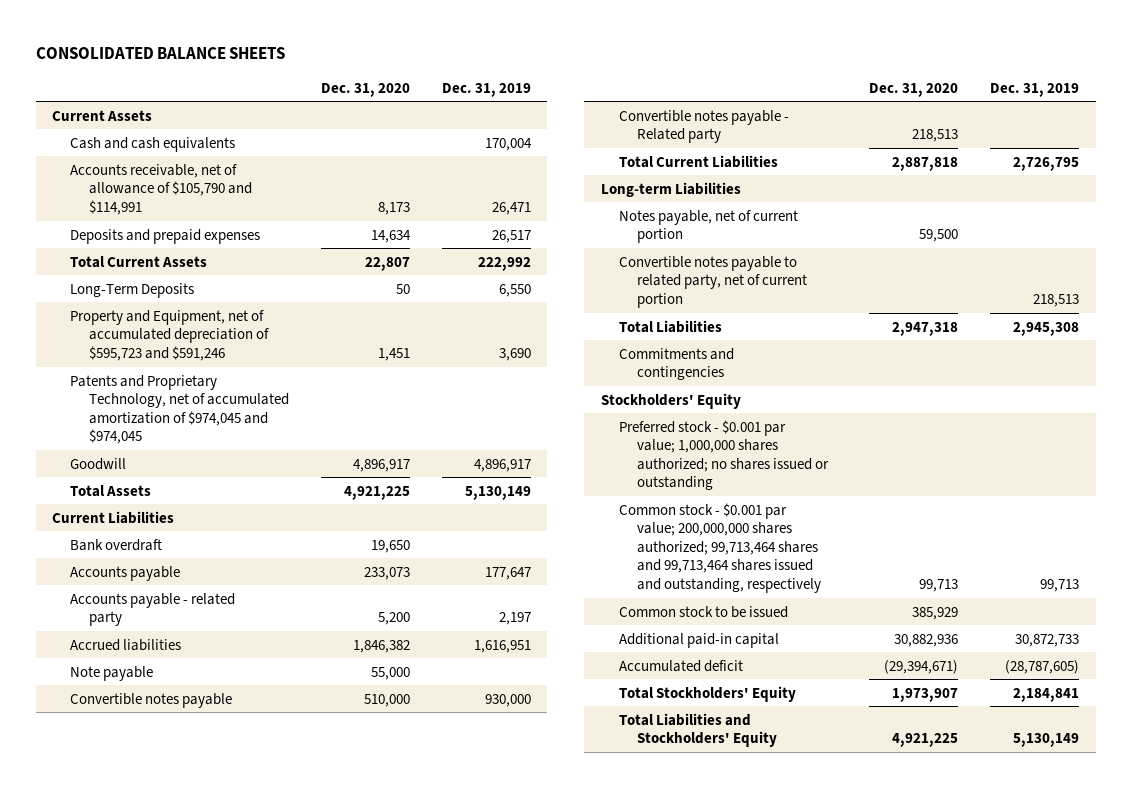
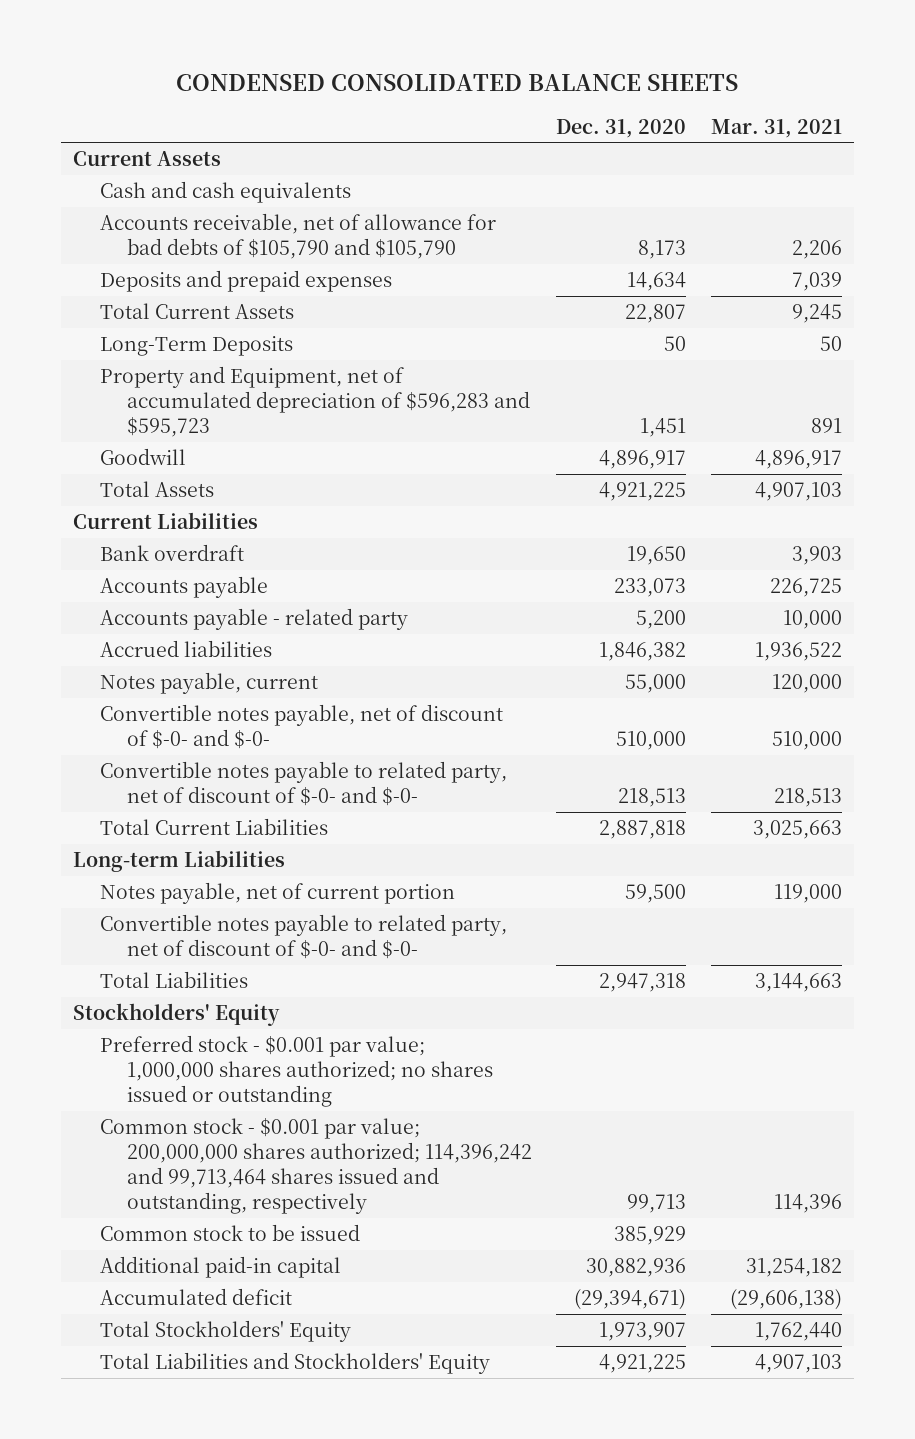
[35,47,285,60] CONSOLIDATED BALANCE SHEETS -> [176,73,739,91] CONDENSED CONSOLIDATED BALANCE SHEETS
[441,82,531,97] Dec. 31, 2019 -> none
none -> [711,118,843,138] Mar. 31, 2021
[70,163,252,215] Accounts receivable, net of allowance of $105,790 and $114,991 -> [99,213,496,260] Accounts receivable, net of allowance for bad debts of $105,790 and $105,790
[70,374,289,445] Patents and Proprietary Technology, net of accumulated amortization of $974,045 and $974,045 -> none
[70,309,269,361] Property and Equipment, net of accumulated depreciation of $595,723 and $591,246 -> [99,366,530,438] Property and Equipment, net of accumulated depreciation of $596,283 and $595,723
[70,665,154,681] Note payable -> [99,672,318,695] Notes payable, current
[70,692,233,708] Convertible notes payable -> [99,704,503,750] Convertible notes payable, net of discount of $-0- and $-0-
[618,109,789,144] Convertible notes payable - Related party -> [99,761,507,807] Convertible notes payable to related party, net of discount of $-0- and $-0-
[618,255,808,308] Convertible notes payable to related party, net of current portion -> [99,914,507,960] Convertible notes payable to related party, net of discount of $-0- and $-0-
[618,347,734,381] Commitments and contingencies -> none
[618,502,822,594] Common stock - $0.001 par value; 200,000,000 shares authorized; 99,713,464 shares and 99,713,464 shares issued and outstanding, respectively -> [99,1118,532,1215] Common stock - $0.001 par value; 200,000,000 shares authorized; 114,396,242 and 99,713,464 shares issued and outstanding, respectively

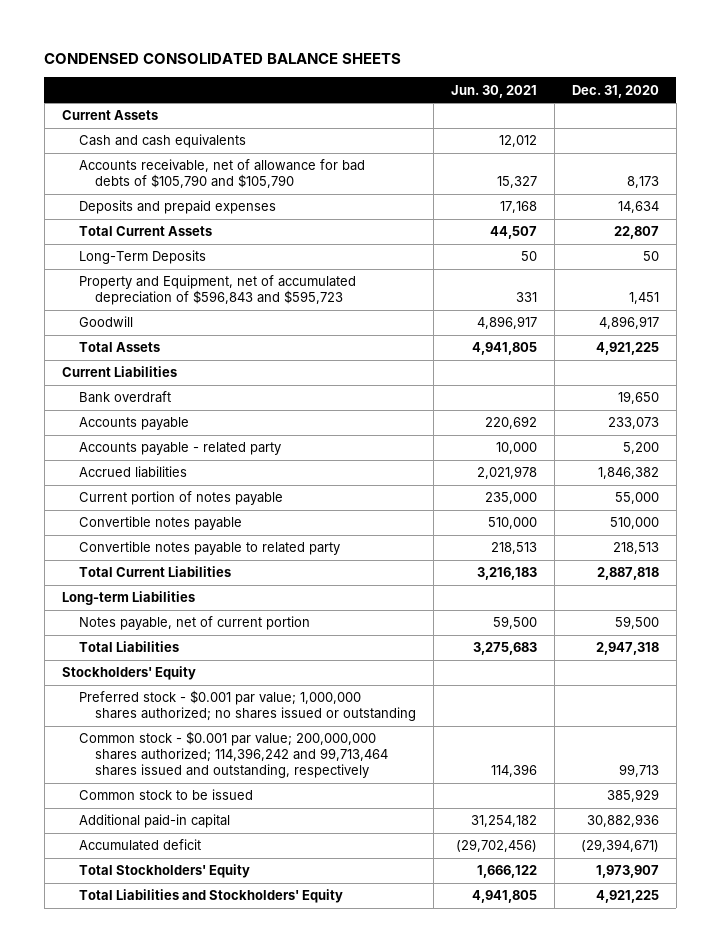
[711,118,843,138] Mar. 31, 2021 -> none
none -> [451,84,538,98] Jun. 30, 2021
[99,366,530,438] Property and Equipment, net of accumulated depreciation of $596,283 and $595,723 -> [78,275,356,306] Property and Equipment, net of accumulated depreciation of $596,843 and $595,723
[99,672,318,695] Notes payable, current -> [78,491,283,506] Current portion of notes payable
[99,704,503,750] Convertible notes payable, net of discount of $-0- and $-0- -> [78,516,242,531] Convertible notes payable
[99,761,507,807] Convertible notes payable to related party, net of discount of $-0- and $-0- -> [78,541,340,556] Convertible notes payable to related party
[99,914,507,960] Convertible notes payable to related party, net of discount of $-0- and $-0- -> none

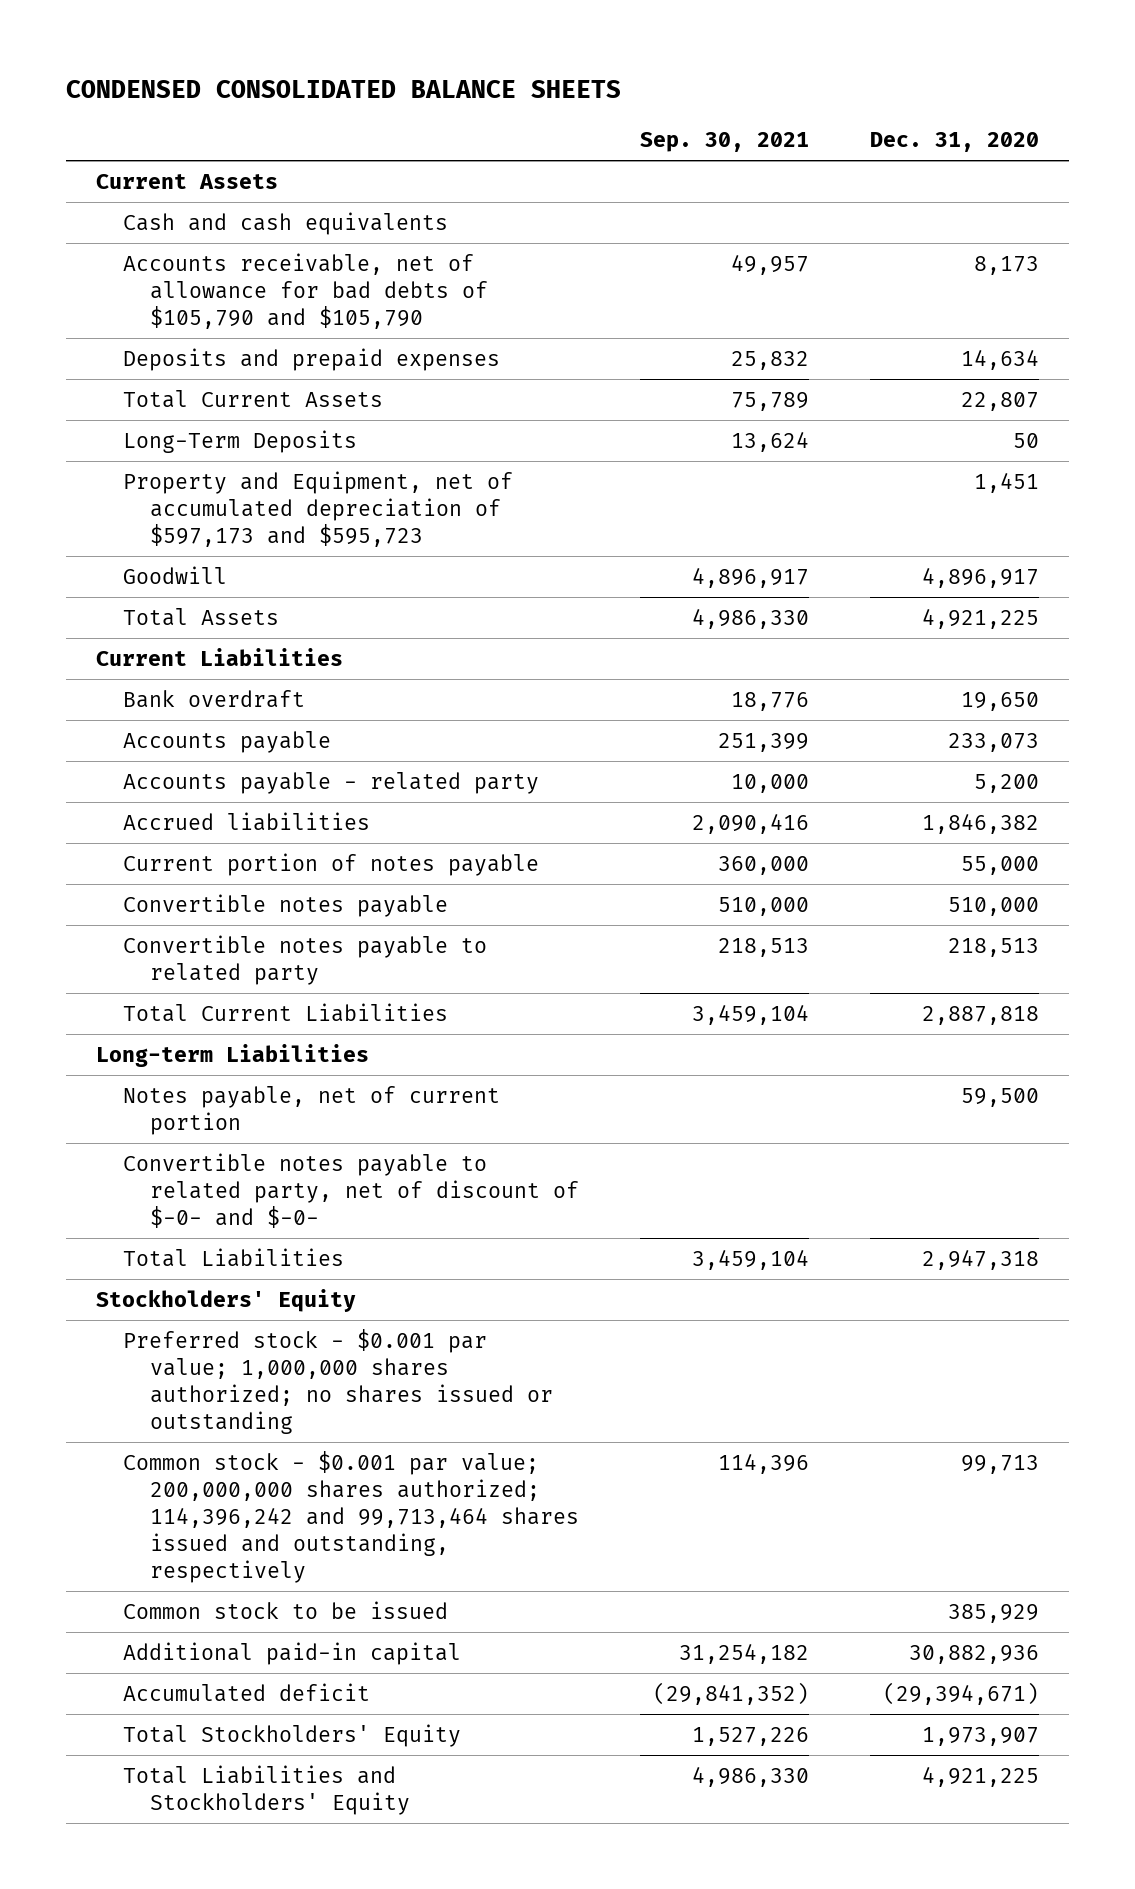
[451,84,538,98] Jun. 30, 2021 -> none
none -> [639,132,809,153] Sep. 30, 2021
[78,275,356,306] Property and Equipment, net of accumulated depreciation of $596,843 and $595,723 -> [123,471,514,547] Property and Equipment, net of accumulated depreciation of $597,173 and $595,723
none -> [123,1153,579,1228] Convertible notes payable to related party, net of discount of $-0- and $-0-

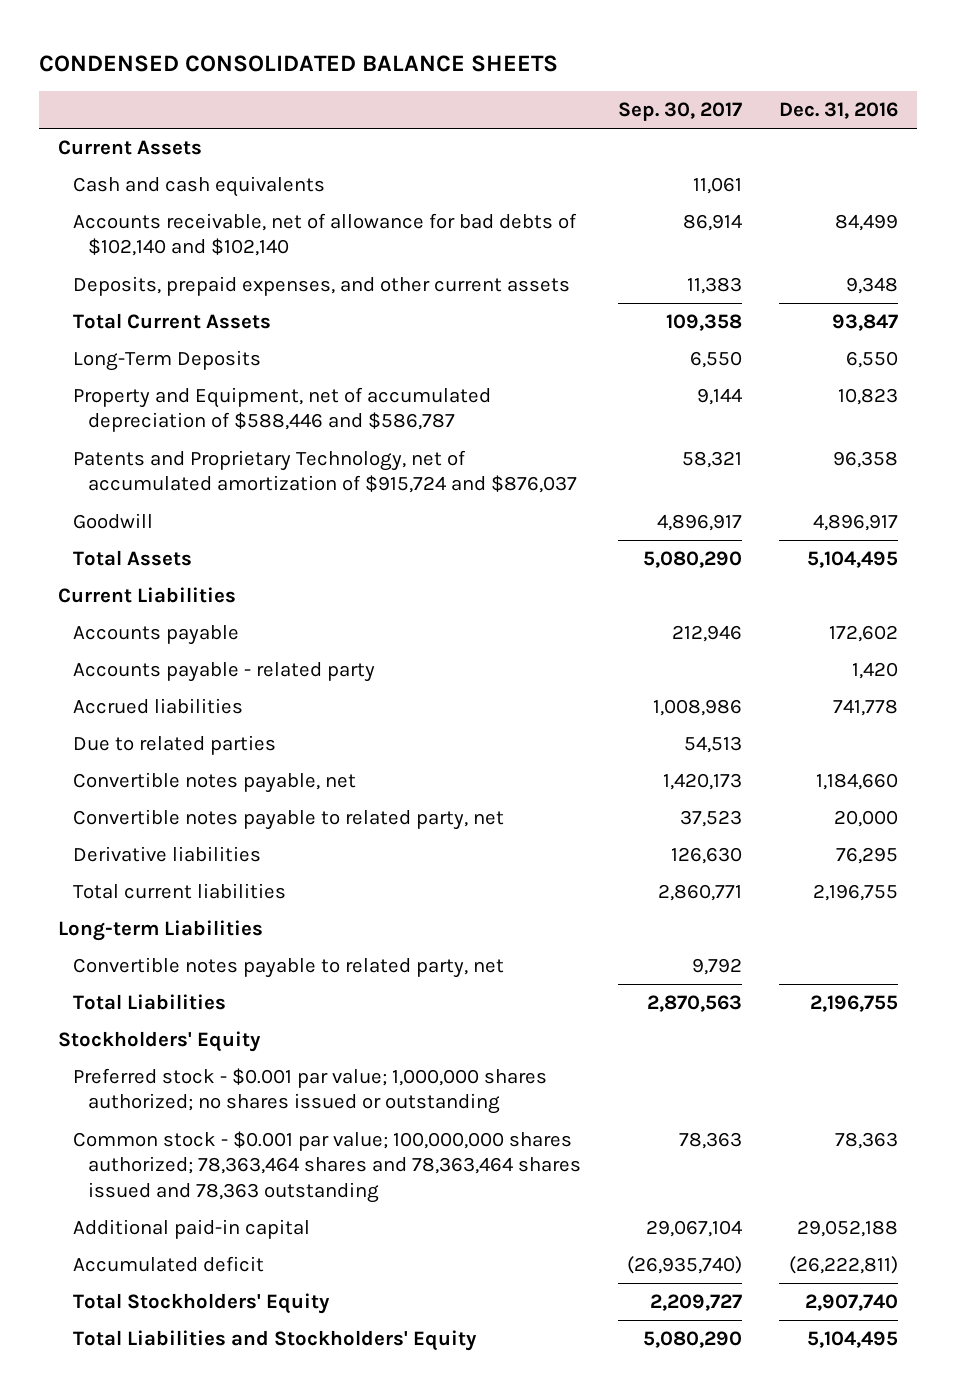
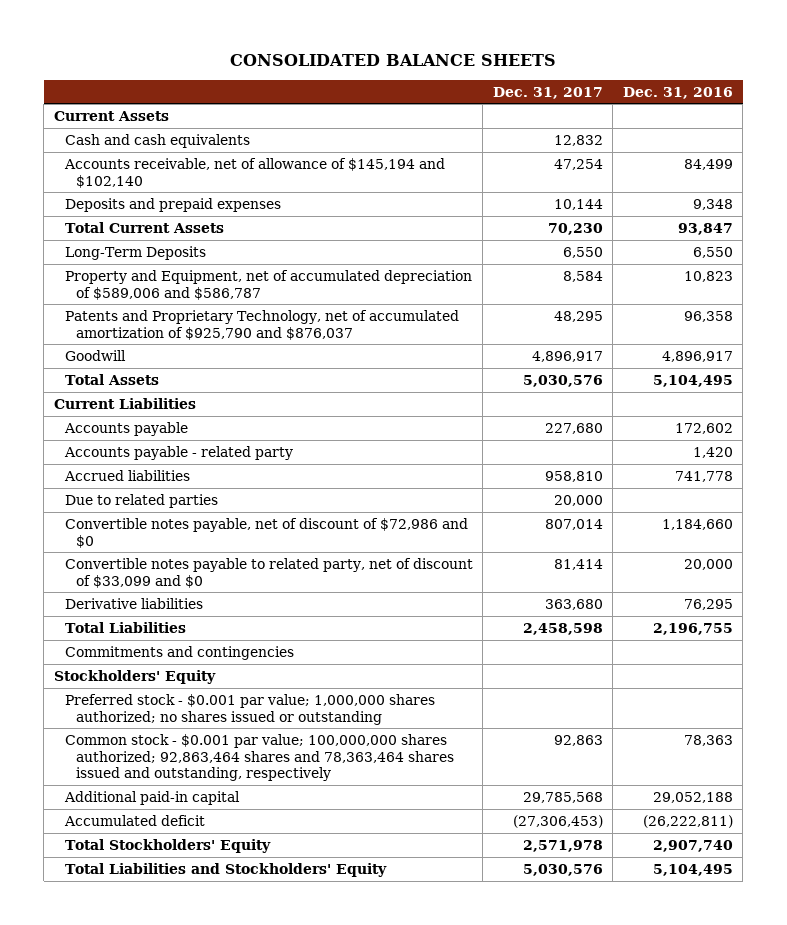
[39,54,559,72] CONDENSED CONSOLIDATED BALANCE SHEETS -> [230,53,557,66] CONSOLIDATED BALANCE SHEETS
[618,102,743,122] Sep. 30, 2017 -> none
none -> [492,86,603,99] Dec. 31, 2017
[72,212,577,257] Accounts receivable, net of allowance for bad debts of $102,140 and $102,140 -> [64,157,446,188] Accounts receivable, net of allowance of $145,194 and $102,140
[72,275,570,296] Deposits, prepaid expenses, and other current assets -> [65,197,282,212] Deposits and prepaid expenses
[72,386,491,433] Property and Equipment, net of accumulated depreciation of $588,446 and $586,787 -> [65,269,473,300] Property and Equipment, net of accumulated depreciation of $589,006 and $586,787
[72,449,578,494] Patents and Proprietary Technology, net of accumulated amortization of $915,724 and $876,037 -> [65,309,460,340] Patents and Proprietary Technology, net of accumulated amortization of $925,790 and $876,037
[72,771,356,793] Convertible notes payable, net -> [65,517,469,548] Convertible notes payable, net of discount of $72,986 and $0
[72,808,504,830] Convertible notes payable to related party, net -> [65,557,474,588] Convertible notes payable to related party, net of discount of $33,099 and $0
[72,882,286,899] Total current liabilities -> none
[57,919,263,941] Long-term Liabilities -> none
[72,956,504,978] Convertible notes payable to related party, net -> none
none -> [65,645,295,660] Commitments and contingencies
[72,1130,582,1203] Common stock - $0.001 par value; 100,000,000 shares authorized; 78,363,464 shares and 78,363,464 shares issued and 78,363 outstanding -> [65,733,455,782] Common stock - $0.001 par value; 100,000,000 shares authorized; 92,863,464 shares and 78,363,464 shares issued and outstanding, respectively

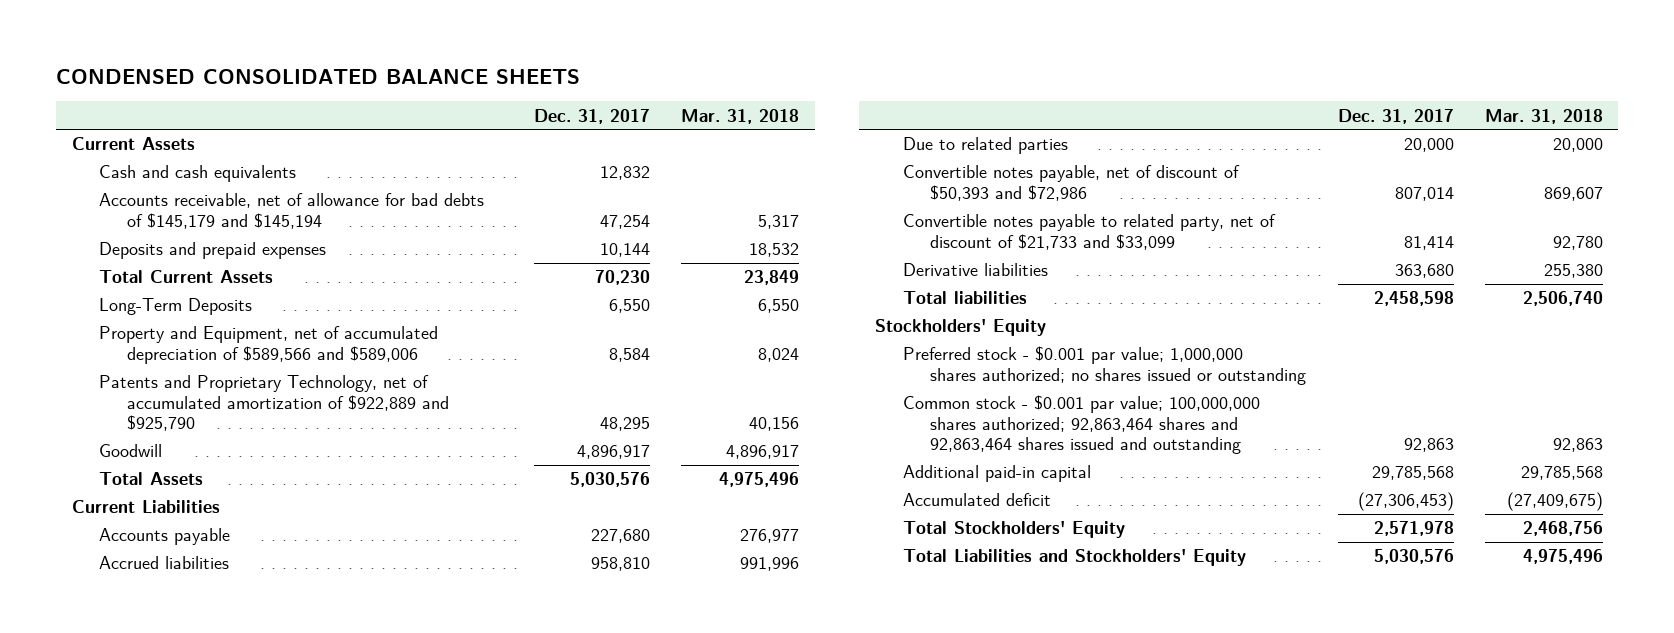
[230,53,557,66] CONSOLIDATED BALANCE SHEETS -> [55,68,580,84] CONDENSED CONSOLIDATED BALANCE SHEETS
[622,86,733,99] Dec. 31, 2016 -> none
none -> [681,108,800,124] Mar. 31, 2018
[64,157,446,188] Accounts receivable, net of allowance of $145,194 and $102,140 -> [99,193,485,229] Accounts receivable, net of allowance for bad debts of $145,179 and $145,194
[65,269,473,300] Property and Equipment, net of accumulated depreciation of $589,006 and $586,787 -> [99,326,439,364] Property and Equipment, net of accumulated depreciation of $589,566 and $589,006
[65,309,460,340] Patents and Proprietary Technology, net of accumulated amortization of $925,790 and $876,037 -> [99,375,449,432] Patents and Proprietary Technology, net of accumulated amortization of $922,889 and $925,790
[64,445,294,460] Accounts payable - related party -> none
[65,517,469,548] Convertible notes payable, net of discount of $72,986 and $0 -> [902,165,1240,201] Convertible notes payable, net of discount of $50,393 and $72,986
[65,557,474,588] Convertible notes payable to related party, net of discount of $33,099 and $0 -> [902,214,1276,250] Convertible notes payable to related party, net of discount of $21,733 and $33,099
[65,645,295,660] Commitments and contingencies -> none
[65,621,187,633] Total Liabilities -> [902,291,1027,305] Total liabilities
[65,733,455,782] Common stock - $0.001 par value; 100,000,000 shares authorized; 92,863,464 shares and 78,363,464 shares issued and outstanding, respectively -> [902,395,1260,455] Common stock - $0.001 par value; 100,000,000 shares authorized; 92,863,464 shares and 92,863,464 shares issued and outstanding

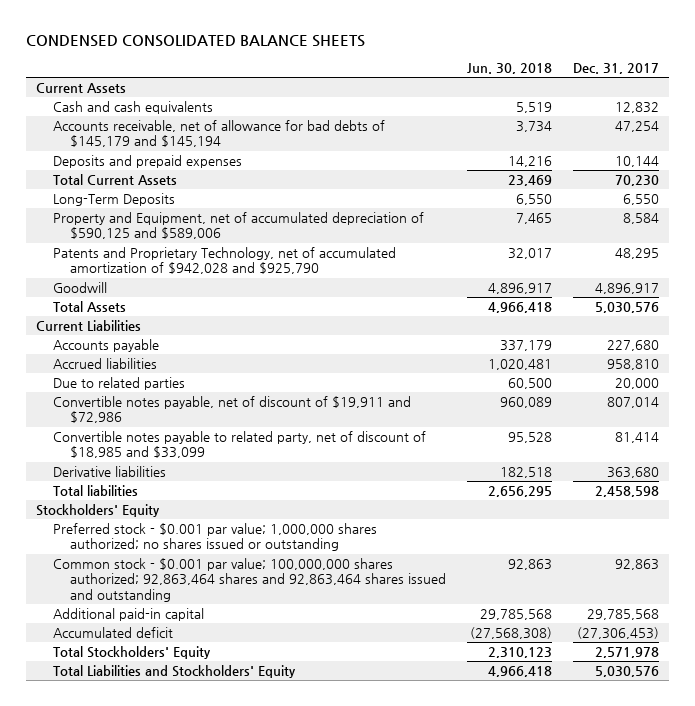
[681,108,800,124] Mar. 31, 2018 -> none
none -> [467,63,553,75] Jun. 30, 2018
[99,326,439,364] Property and Equipment, net of accumulated depreciation of $589,566 and $589,006 -> [53,212,425,240] Property and Equipment, net of accumulated depreciation of $590,125 and $589,006
[99,375,449,432] Patents and Proprietary Technology, net of accumulated amortization of $922,889 and $925,790 -> [53,247,397,275] Patents and Proprietary Technology, net of accumulated amortization of $942,028 and $925,790
[902,165,1240,201] Convertible notes payable, net of discount of $50,393 and $72,986 -> [53,396,412,424] Convertible notes payable, net of discount of $19,911 and $72,986
[902,214,1276,250] Convertible notes payable to related party, net of discount of $21,733 and $33,099 -> [53,431,427,459] Convertible notes payable to related party, net of discount of $18,985 and $33,099

